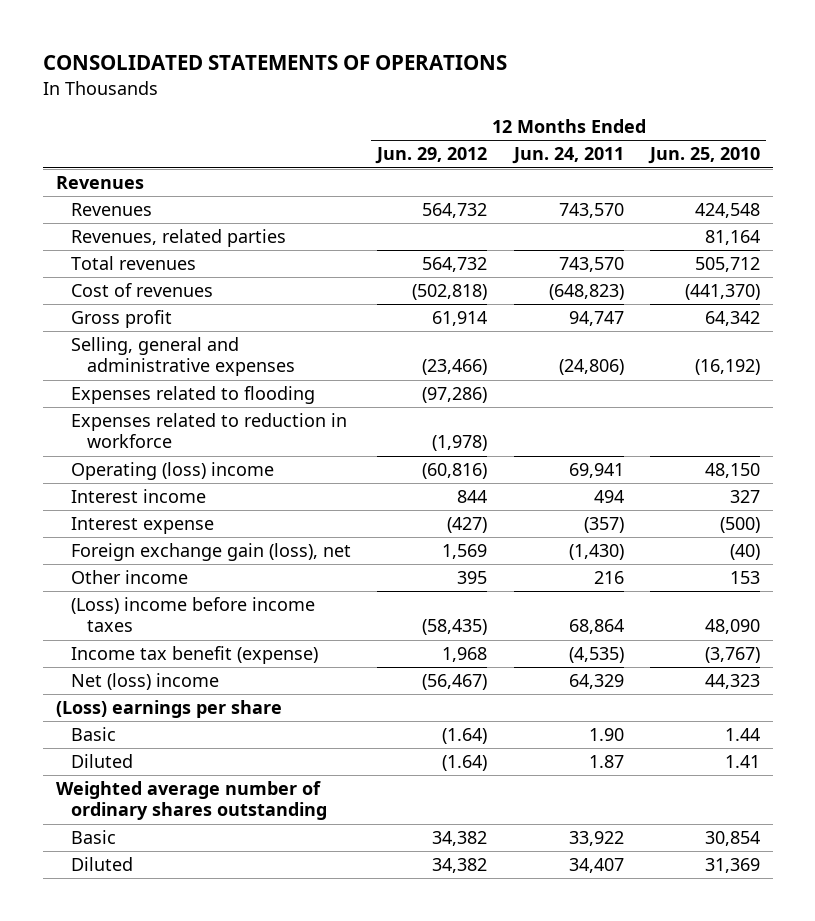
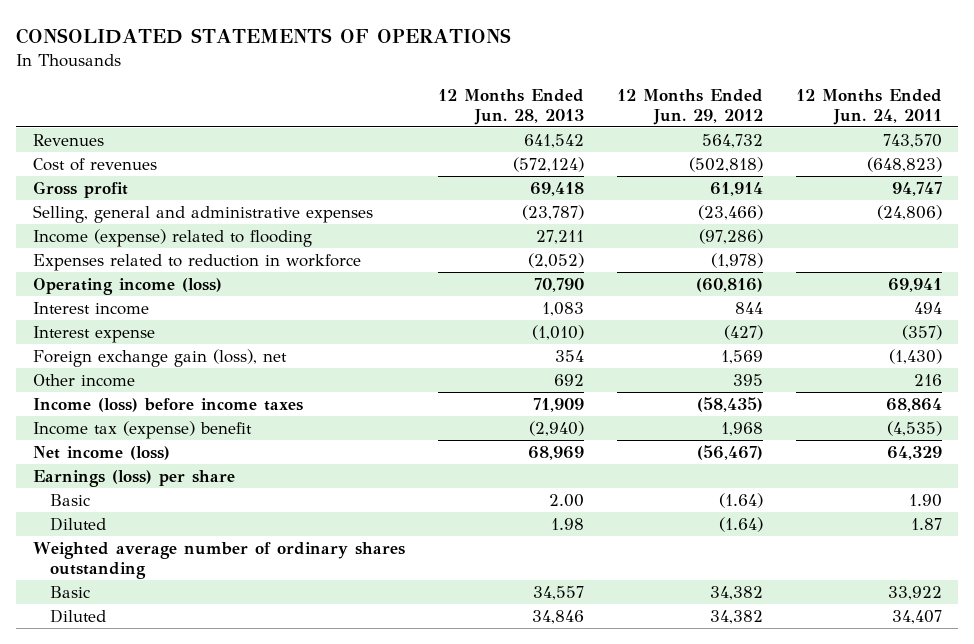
[647,147,760,165] Jun. 25, 2010 -> none
none -> [437,89,584,125] 12 Months Ended Jun. 28, 2013
[55,176,144,190] Revenues -> none
[71,229,287,248] Revenues, related parties -> none
[71,256,197,271] Total revenues -> none
[71,386,316,405] Expenses related to flooding -> [32,228,312,247] Income (expense) related to flooding
[71,462,275,481] Operating (loss) income -> [32,277,222,295] Operating income (loss)
[71,597,316,633] (Loss) income before income taxes -> [32,397,303,412] Income (loss) before income taxes
[71,646,319,665] Income tax benefit (expense) -> [32,420,252,439] Income tax (expense) benefit
[71,673,220,691] Net (loss) income -> [32,445,170,460] Net income (loss)
[55,700,282,719] (Loss) earnings per share -> [32,469,235,487] Earnings (loss) per share

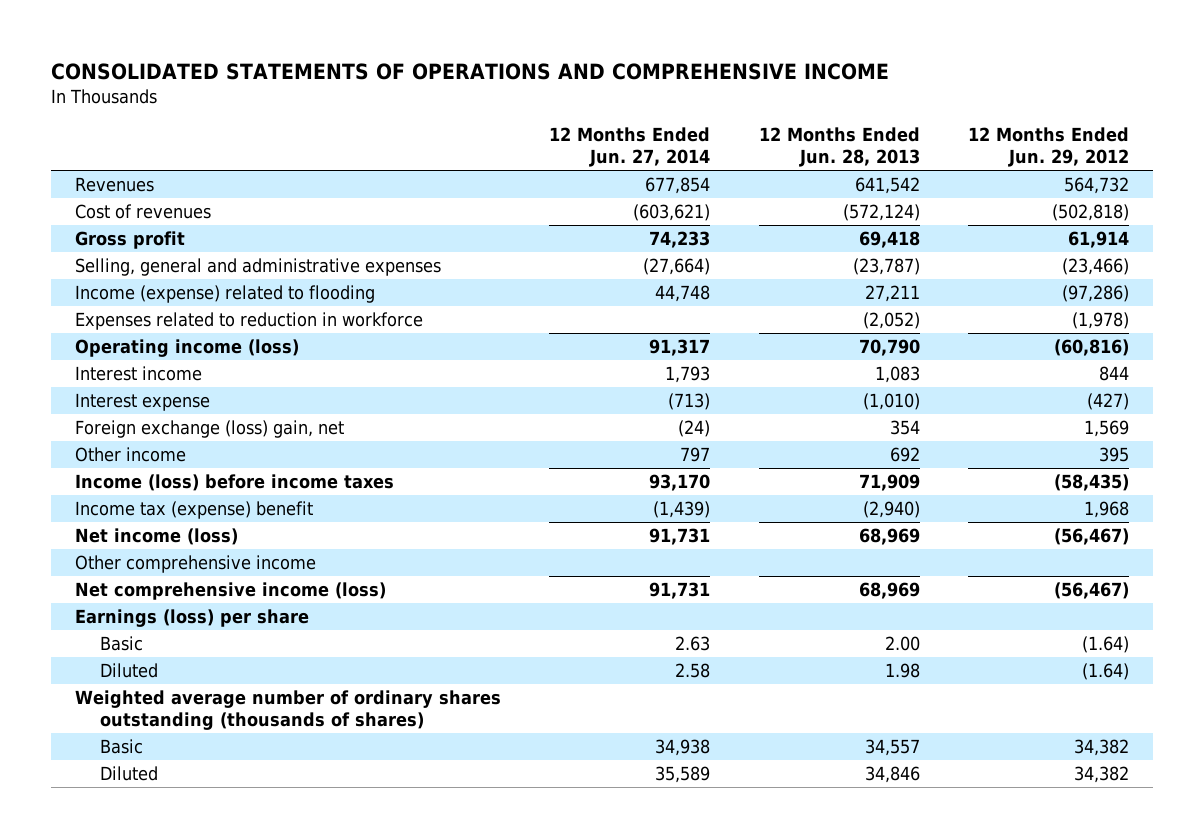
[16,27,512,44] CONSOLIDATED STATEMENTS OF OPERATIONS -> [51,63,890,81] CONSOLIDATED STATEMENTS OF OPERATIONS AND COMPREHENSIVE INCOME
[795,89,942,125] 12 Months Ended Jun. 24, 2011 -> none
none -> [549,127,711,168] 12 Months Ended Jun. 27, 2014
[32,348,287,367] Foreign exchange gain (loss), net -> [75,419,345,438] Foreign exchange (loss) gain, net
none -> [75,554,317,573] Other comprehensive income
none -> [75,581,387,600] Net comprehensive income (loss)
[32,541,405,579] Weighted average number of ordinary shares outstanding -> [75,689,502,730] Weighted average number of ordinary shares outstanding (thousands of shares)

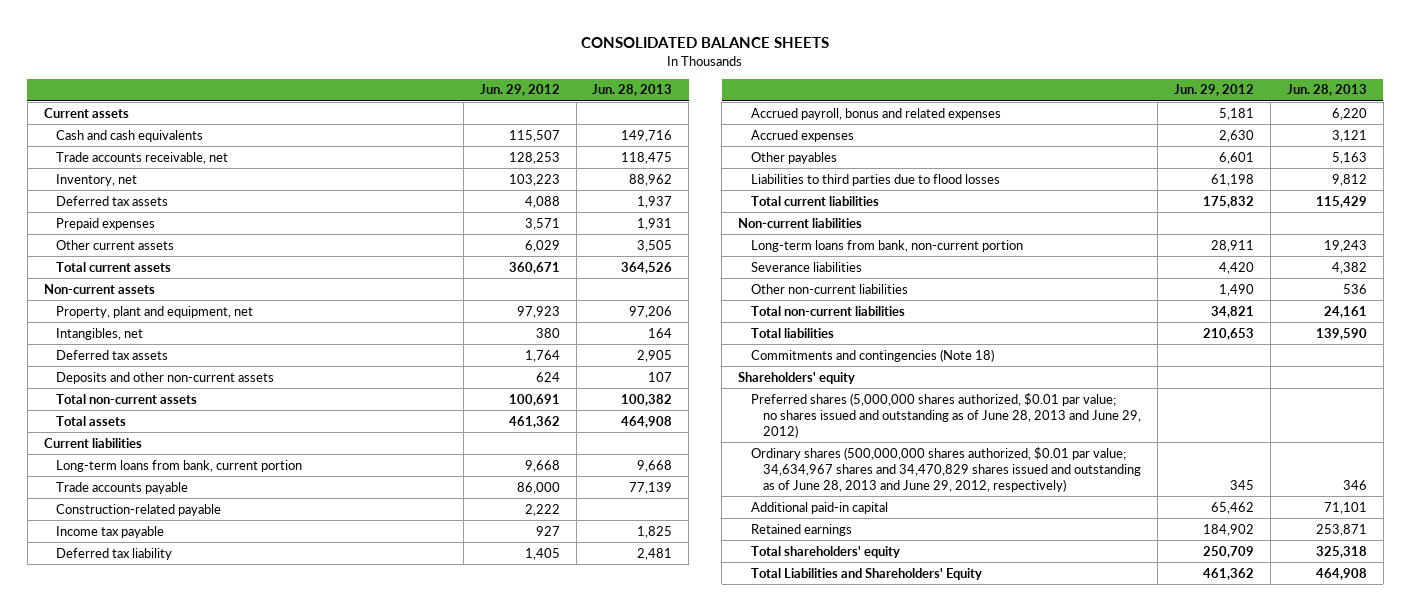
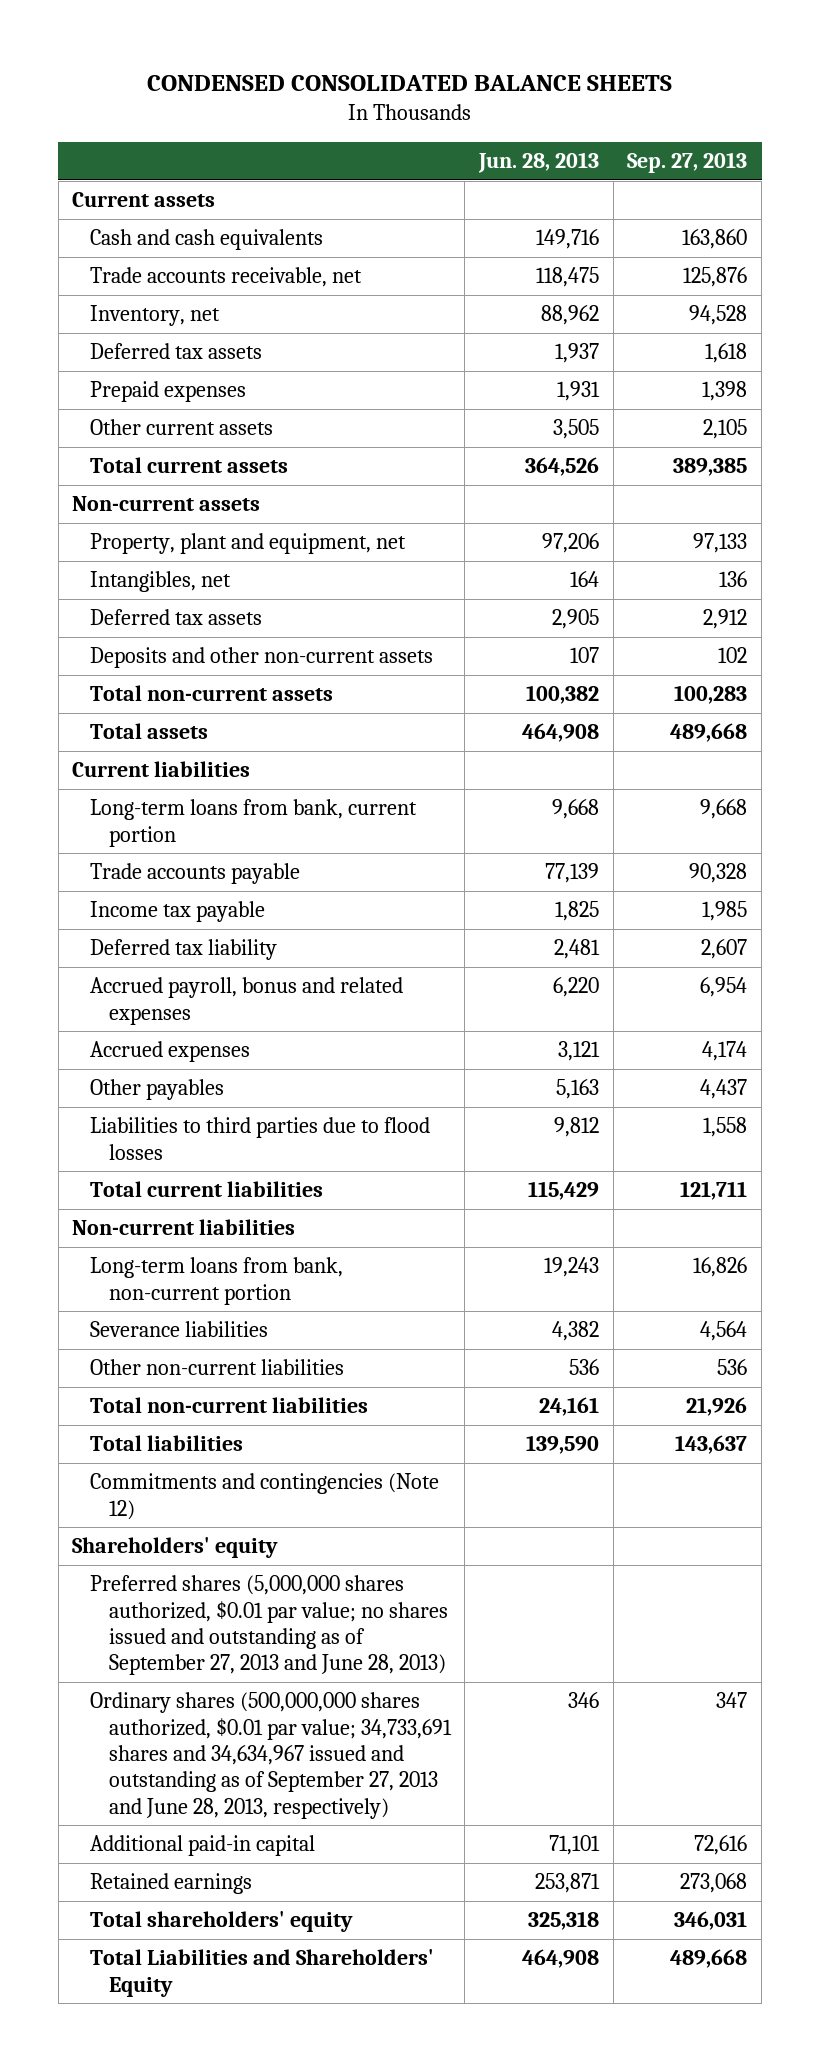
[581,36,830,48] CONSOLIDATED BALANCE SHEETS -> [146,75,672,92] CONDENSED CONSOLIDATED BALANCE SHEETS
[479,84,560,97] Jun. 29, 2012 -> none
none -> [627,152,748,174] Sep. 27, 2013
[56,503,222,516] Construction-related payable -> none
[750,348,994,362] Commitments and contingencies (Note 18) -> [90,1473,440,1520] Commitments and contingencies (Note 12)
[750,392,1142,438] Preferred shares (5,000,000 shares authorized, $0.01 par value; no shares issued and outstanding as of June 28, 2013 and June 29, 2012) -> [90,1575,448,1676] Preferred shares (5,000,000 shares authorized, $0.01 par value; no shares issued and outstanding as of September 27, 2013 and June 28, 2013)
[750,446,1142,492] Ordinary shares (500,000,000 shares authorized, $0.01 par value; 34,634,967 shares and 34,470,829 shares issued and outstanding as of June 28, 2013 and June 29, 2012, respectively) -> [90,1692,452,1819] Ordinary shares (500,000,000 shares authorized, $0.01 par value; 34,733,691 shares and 34,634,967 issued and outstanding as of September 27, 2013 and June 28, 2013, respectively)

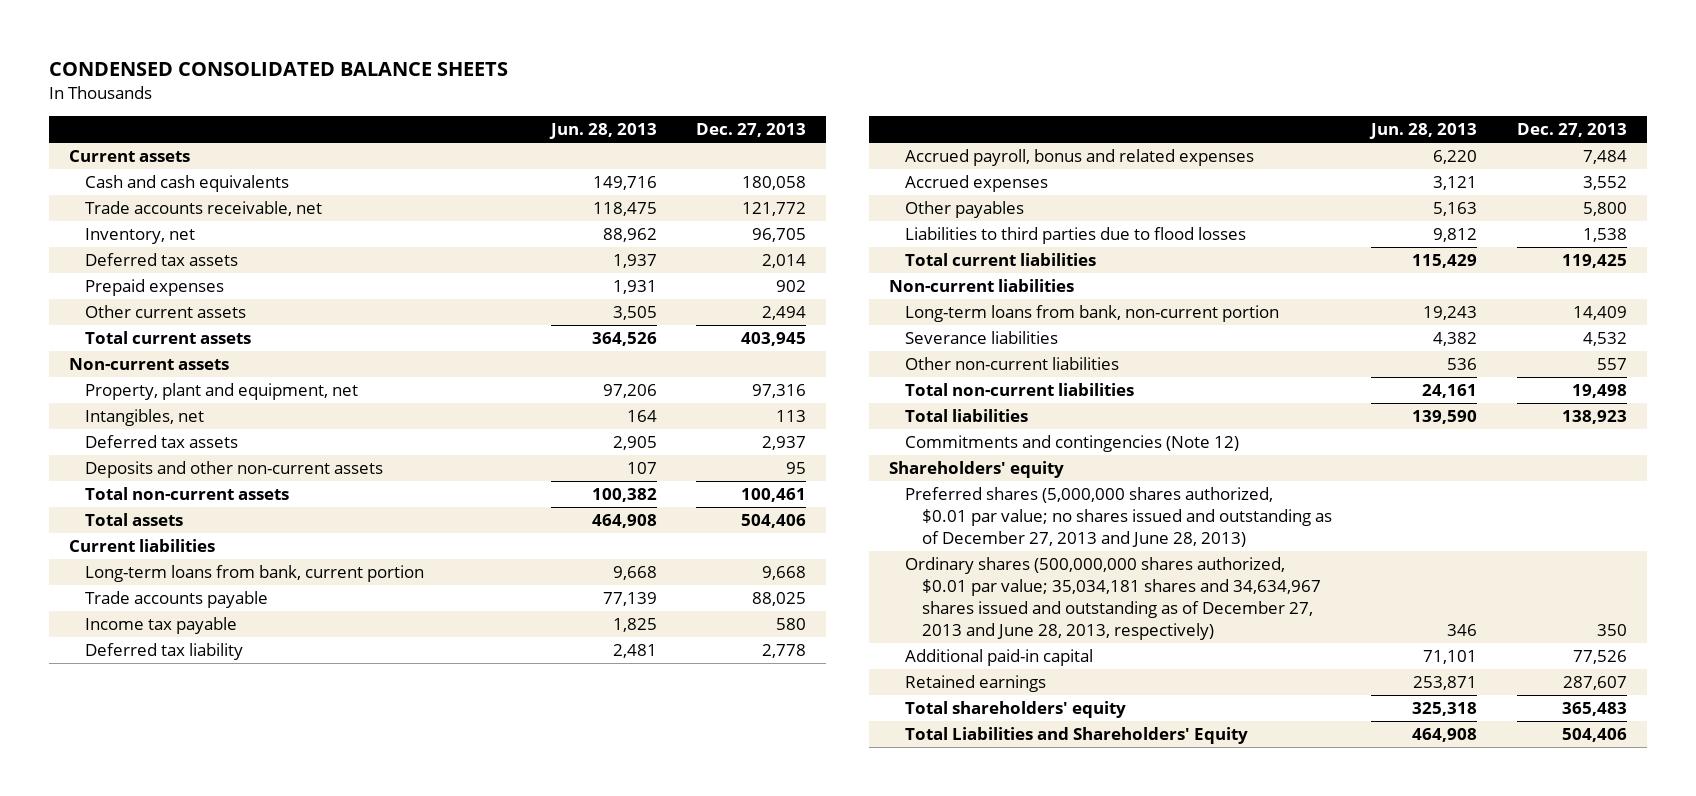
[627,152,748,174] Sep. 27, 2013 -> none
none -> [696,123,807,138] Dec. 27, 2013
[90,1575,448,1676] Preferred shares (5,000,000 shares authorized, $0.01 par value; no shares issued and outstanding as of September 27, 2013 and June 28, 2013) -> [905,487,1332,548] Preferred shares (5,000,000 shares authorized, $0.01 par value; no shares issued and outstanding as of December 27, 2013 and June 28, 2013)
[90,1692,452,1819] Ordinary shares (500,000,000 shares authorized, $0.01 par value; 34,733,691 shares and 34,634,967 issued and outstanding as of September 27, 2013 and June 28, 2013, respectively) -> [905,557,1321,640] Ordinary shares (500,000,000 shares authorized, $0.01 par value; 35,034,181 shares and 34,634,967 shares issued and outstanding as of December 27, 2013 and June 28, 2013, respectively)

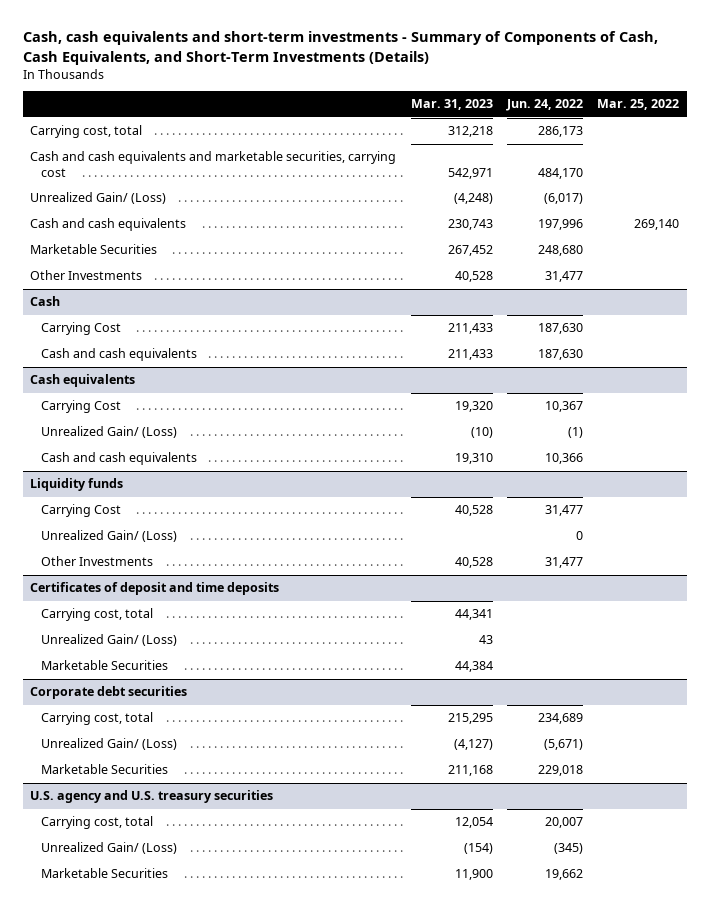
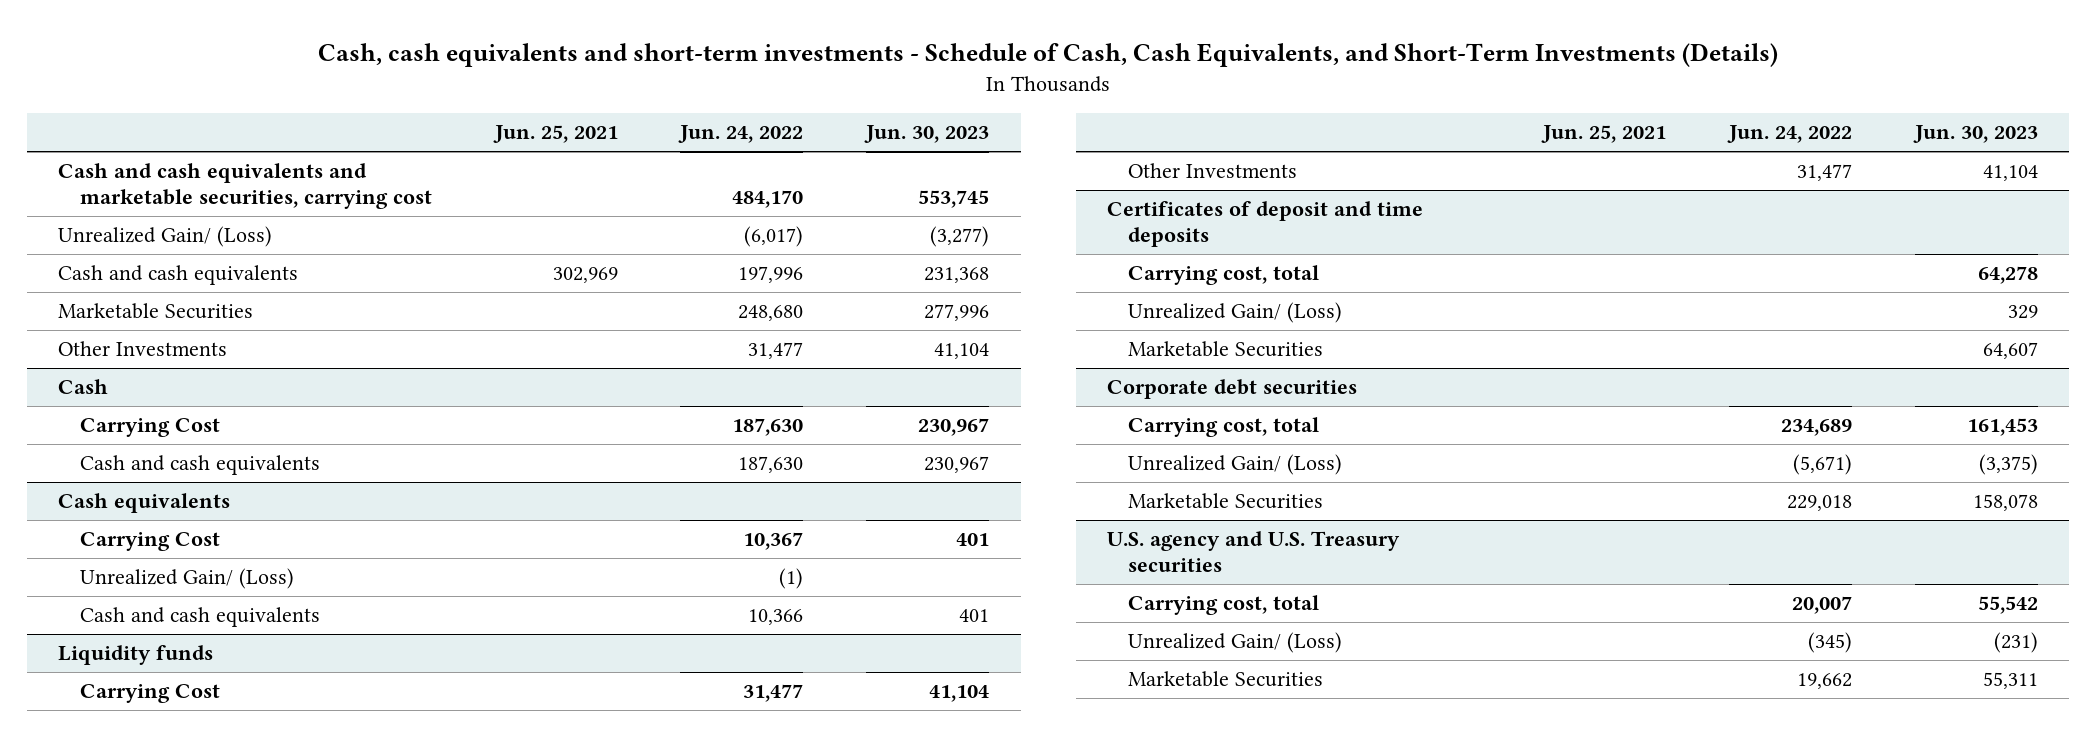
[22,31,658,65] Cash, cash equivalents and short-term investments - Summary of Components of Cash, Cash Equivalents, and Short-Term Investments (Details) -> [318,43,1779,68] Cash, cash equivalents and short-term investments - Schedule of Cash, Cash Equivalents, and Short-Term Investments (Details)
[410,99,493,111] Mar. 31, 2023 -> none
[597,99,680,111] Mar. 25, 2022 -> none
none -> [492,125,618,144] Jun. 25, 2021
none -> [864,125,990,144] Jun. 30, 2023
[30,125,143,139] Carrying cost, total -> none
[41,530,178,543] Unrealized Gain/ (Loss) -> none
[30,790,274,804] U.S. agency and U.S. treasury securities -> [1107,531,1401,573] U.S. agency and U.S. Treasury securities

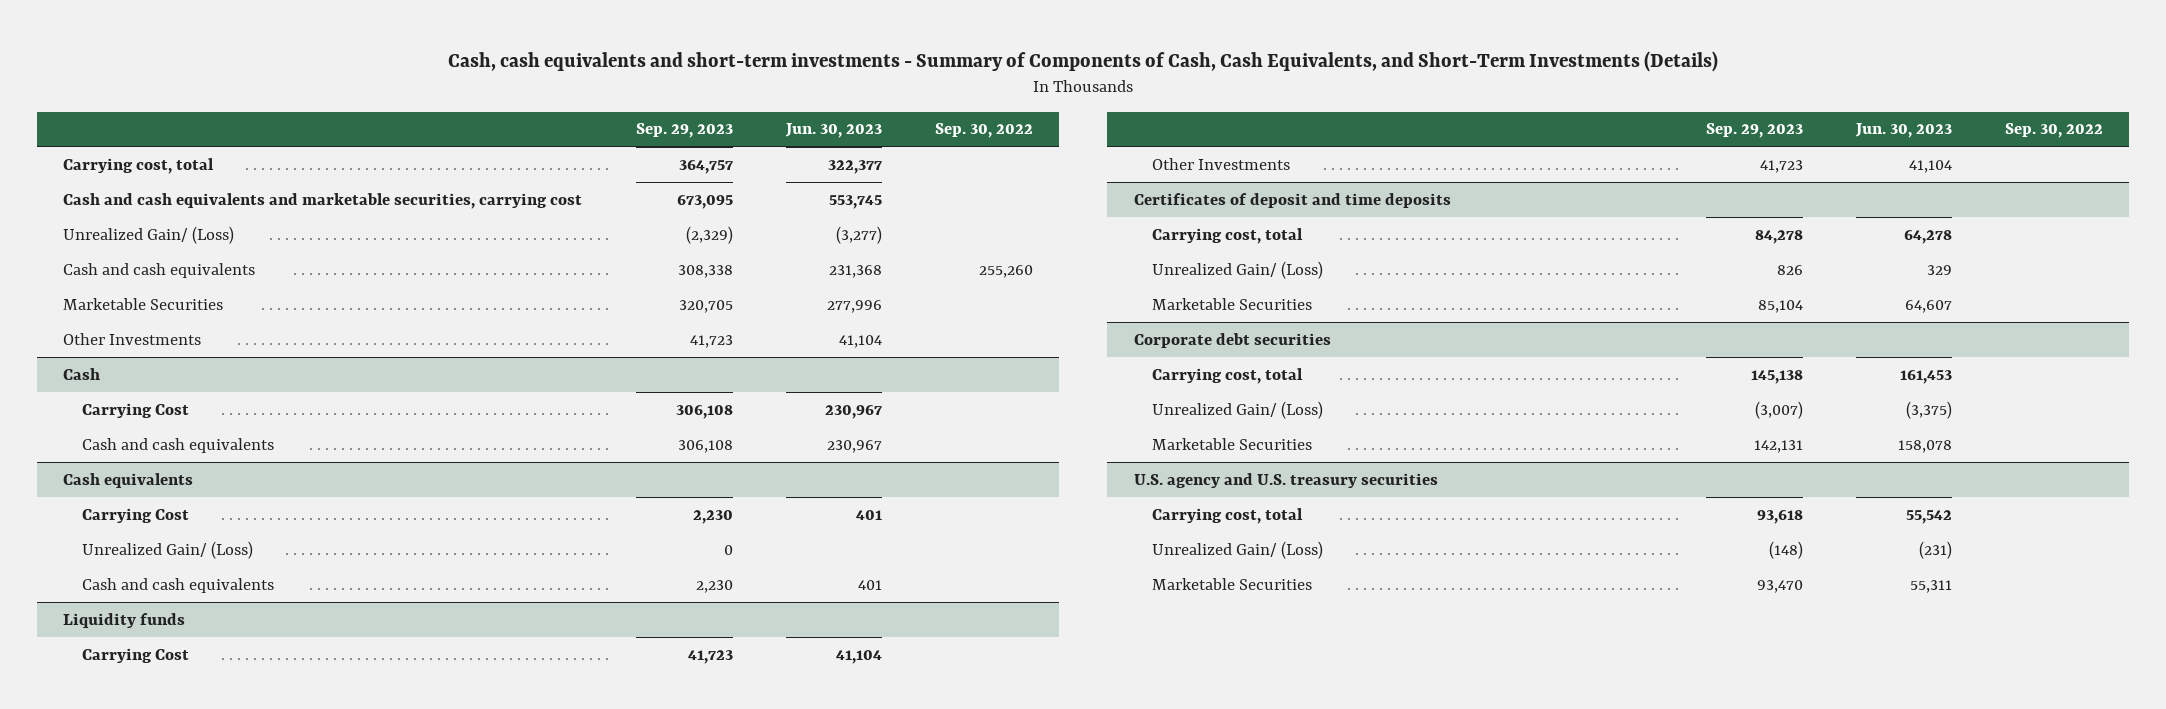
[318,43,1779,68] Cash, cash equivalents and short-term investments - Schedule of Cash, Cash Equivalents, and Short-Term Investments (Details) -> [448,50,1719,72] Cash, cash equivalents and short-term investments - Summary of Components of Cash, Cash Equivalents, and Short-Term Investments (Details)
[492,125,618,144] Jun. 25, 2021 -> none
[678,125,804,144] Jun. 24, 2022 -> none
none -> [635,123,733,139] Sep. 29, 2023
none -> [934,123,1033,139] Sep. 30, 2022
none -> [63,157,215,174] Carrying cost, total
[1107,531,1401,573] U.S. agency and U.S. Treasury securities -> [1133,472,1438,488] U.S. agency and U.S. treasury securities

